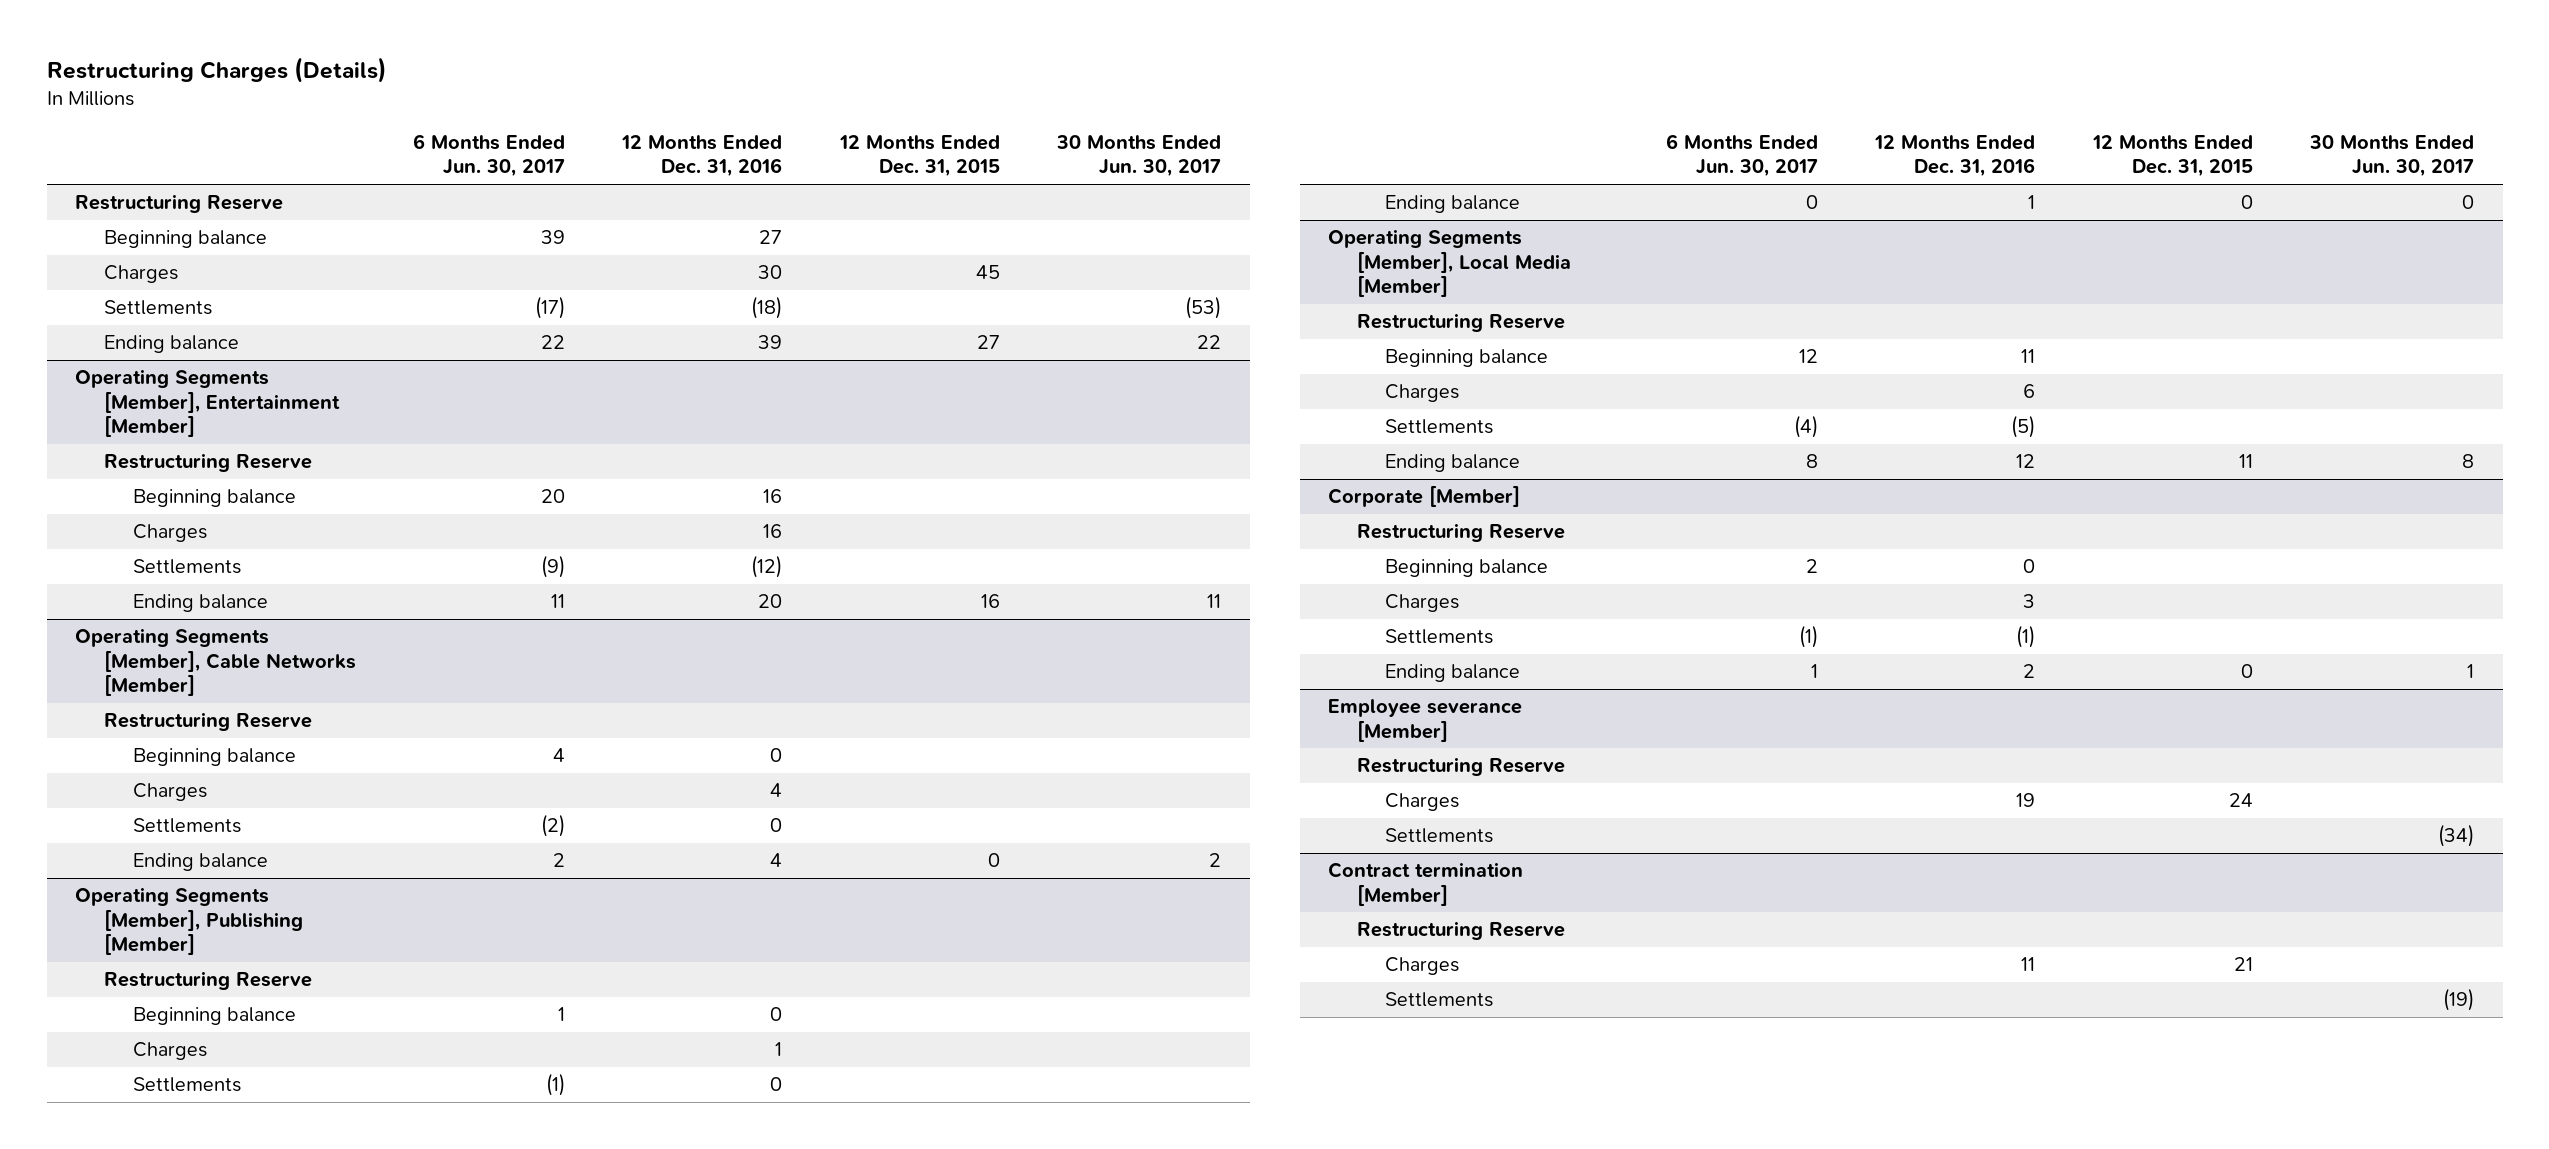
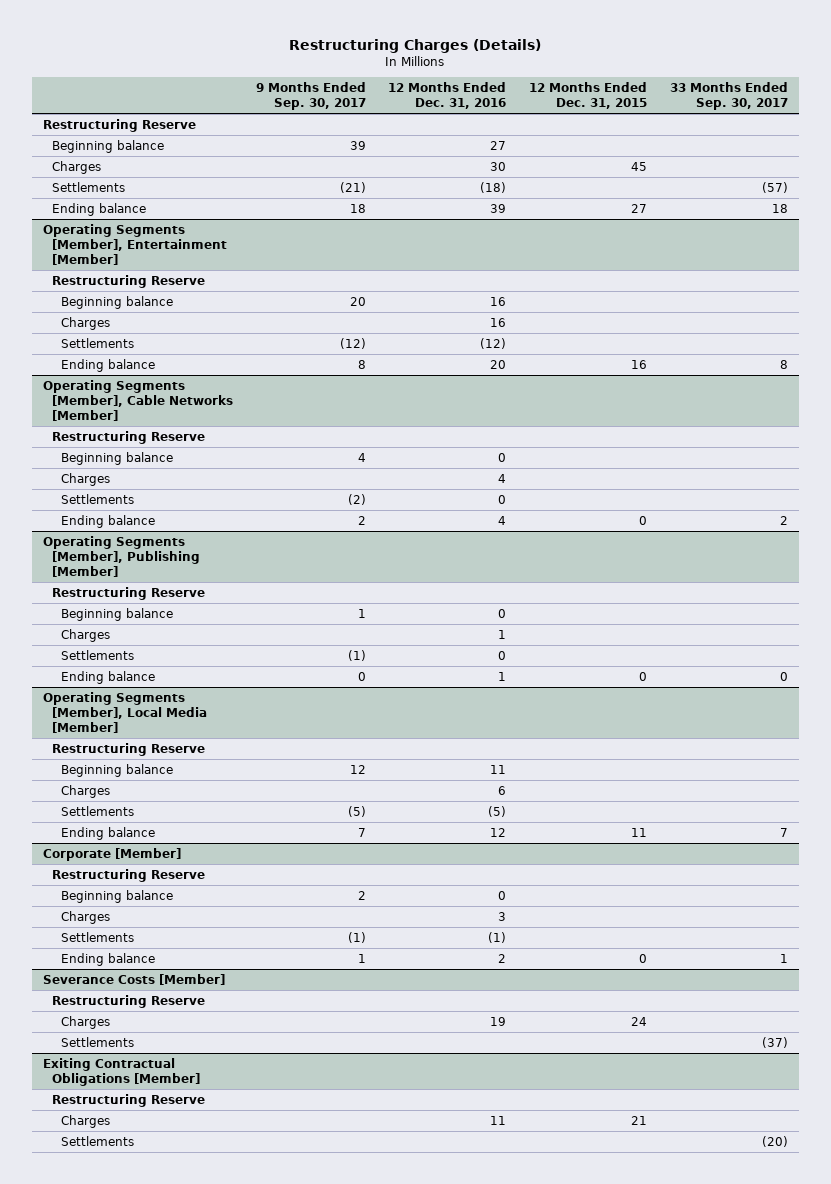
[413,134,566,178] 6 Months Ended Jun. 30, 2017 -> none
[1056,135,1222,178] 30 Months Ended Jun. 30, 2017 -> none
none -> [255,82,366,111] 9 Months Ended Sep. 30, 2017
none -> [669,82,788,111] 33 Months Ended Sep. 30, 2017
[1328,699,1523,742] Employee severance [Member] -> [43,973,226,985] Severance Costs [Member]
[1328,862,1524,906] Contract termination [Member] -> [43,1057,201,1086] Exiting Contractual Obligations [Member]

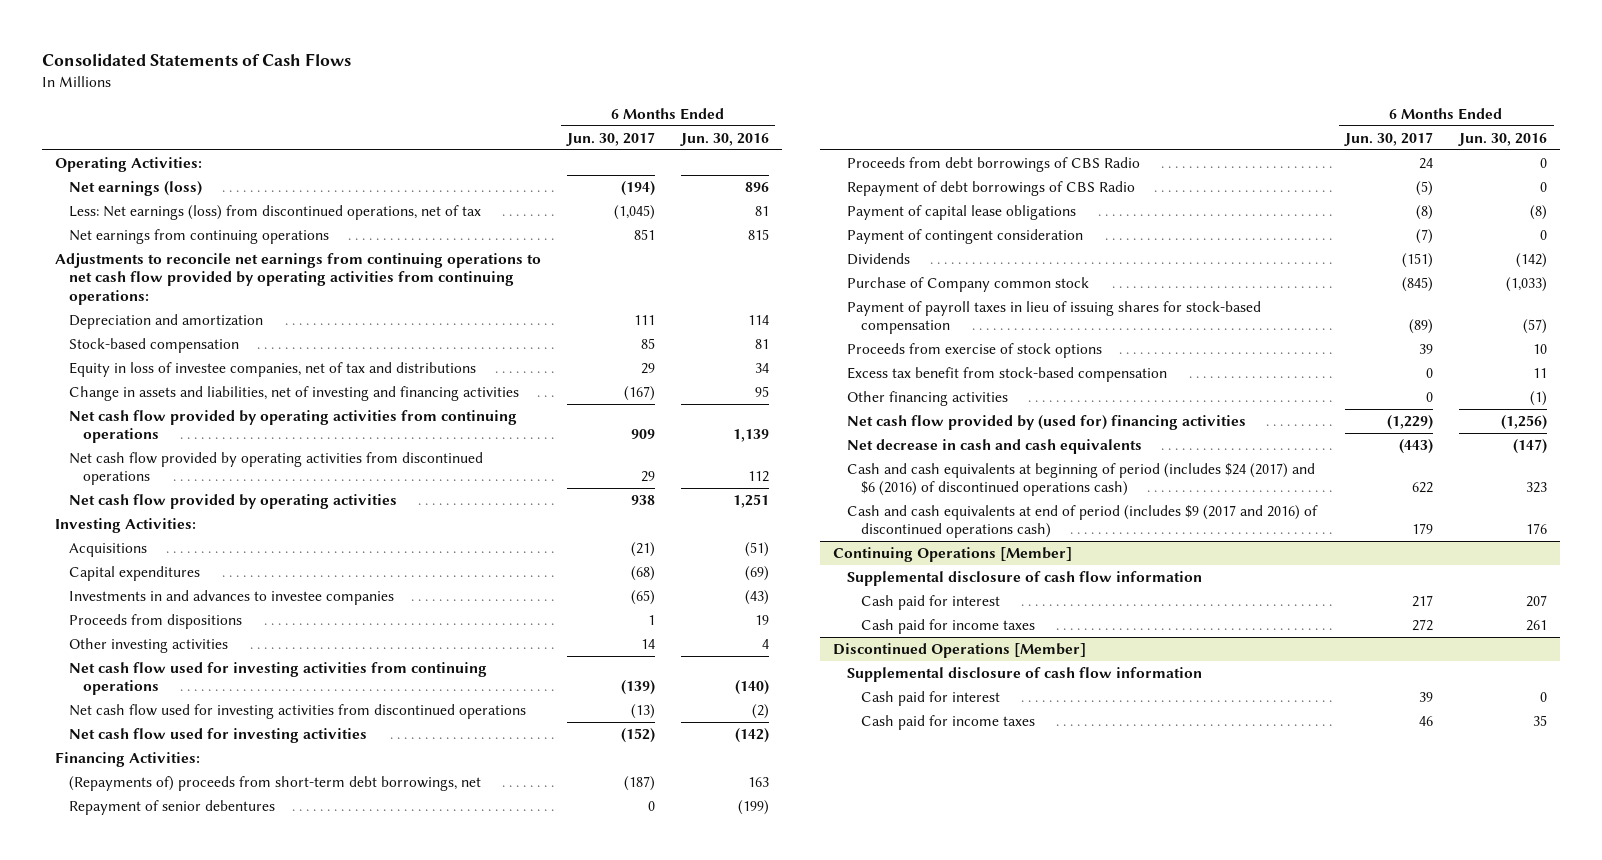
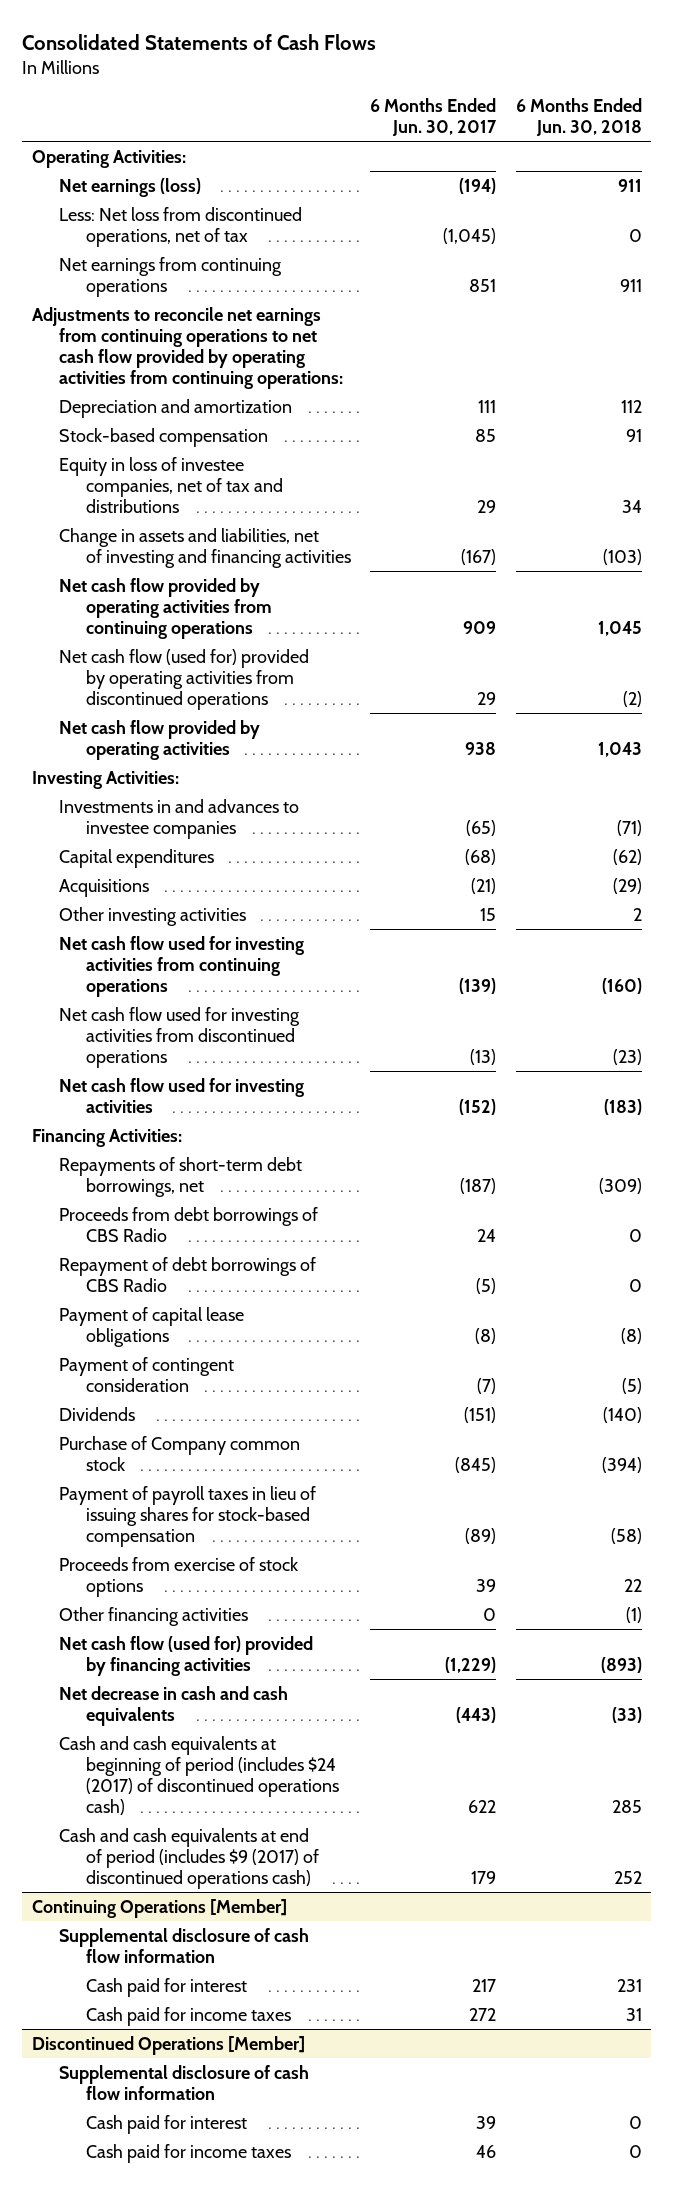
[679,132,769,146] Jun. 30, 2016 -> none
none -> [515,98,642,137] 6 Months Ended Jun. 30, 2018
[68,204,481,220] Less: Net earnings (loss) from discontinued operations, net of tax -> [58,206,302,247] Less: Net loss from discontinued operations, net of tax
[68,451,483,486] Net cash flow provided by operating activities from discontinued operations -> [58,648,309,710] Net cash flow (used for) provided by operating activities from discontinued operations
[68,613,242,629] Proceeds from dispositions -> none
[68,565,200,581] Capital expenditures -> [58,848,214,868] Capital expenditures
[68,542,147,557] Acquisitions -> [58,878,149,897] Acquisitions
[640,638,655,649] 14 -> [480,907,497,921] 15
[68,799,275,815] Repayment of senior debentures -> none
[68,775,481,791] (Repayments of) proceeds from short-term debt borrowings, net -> [58,1156,302,1197] Repayments of short-term debt borrowings, net
[847,366,1168,382] Excess tax benefit from stock-based compensation -> none
[847,414,1247,430] Net cash flow provided by (used for) financing activities -> [58,1635,313,1676] Net cash flow (used for) provided by financing activities
[847,462,1316,497] Cash and cash equivalents at beginning of period (includes $24 (2017) and $6 (2016) of discontinued operations cash) -> [58,1735,339,1815] Cash and cash equivalents at beginning of period (includes $24 (2017) of discontinued operations cash)
[847,504,1319,539] Cash and cash equivalents at end of period (includes $9 (2017 and 2016) of discontinued operations cash) -> [58,1827,319,1889] Cash and cash equivalents at end of period (includes $9 (2017) of discontinued operations cash)

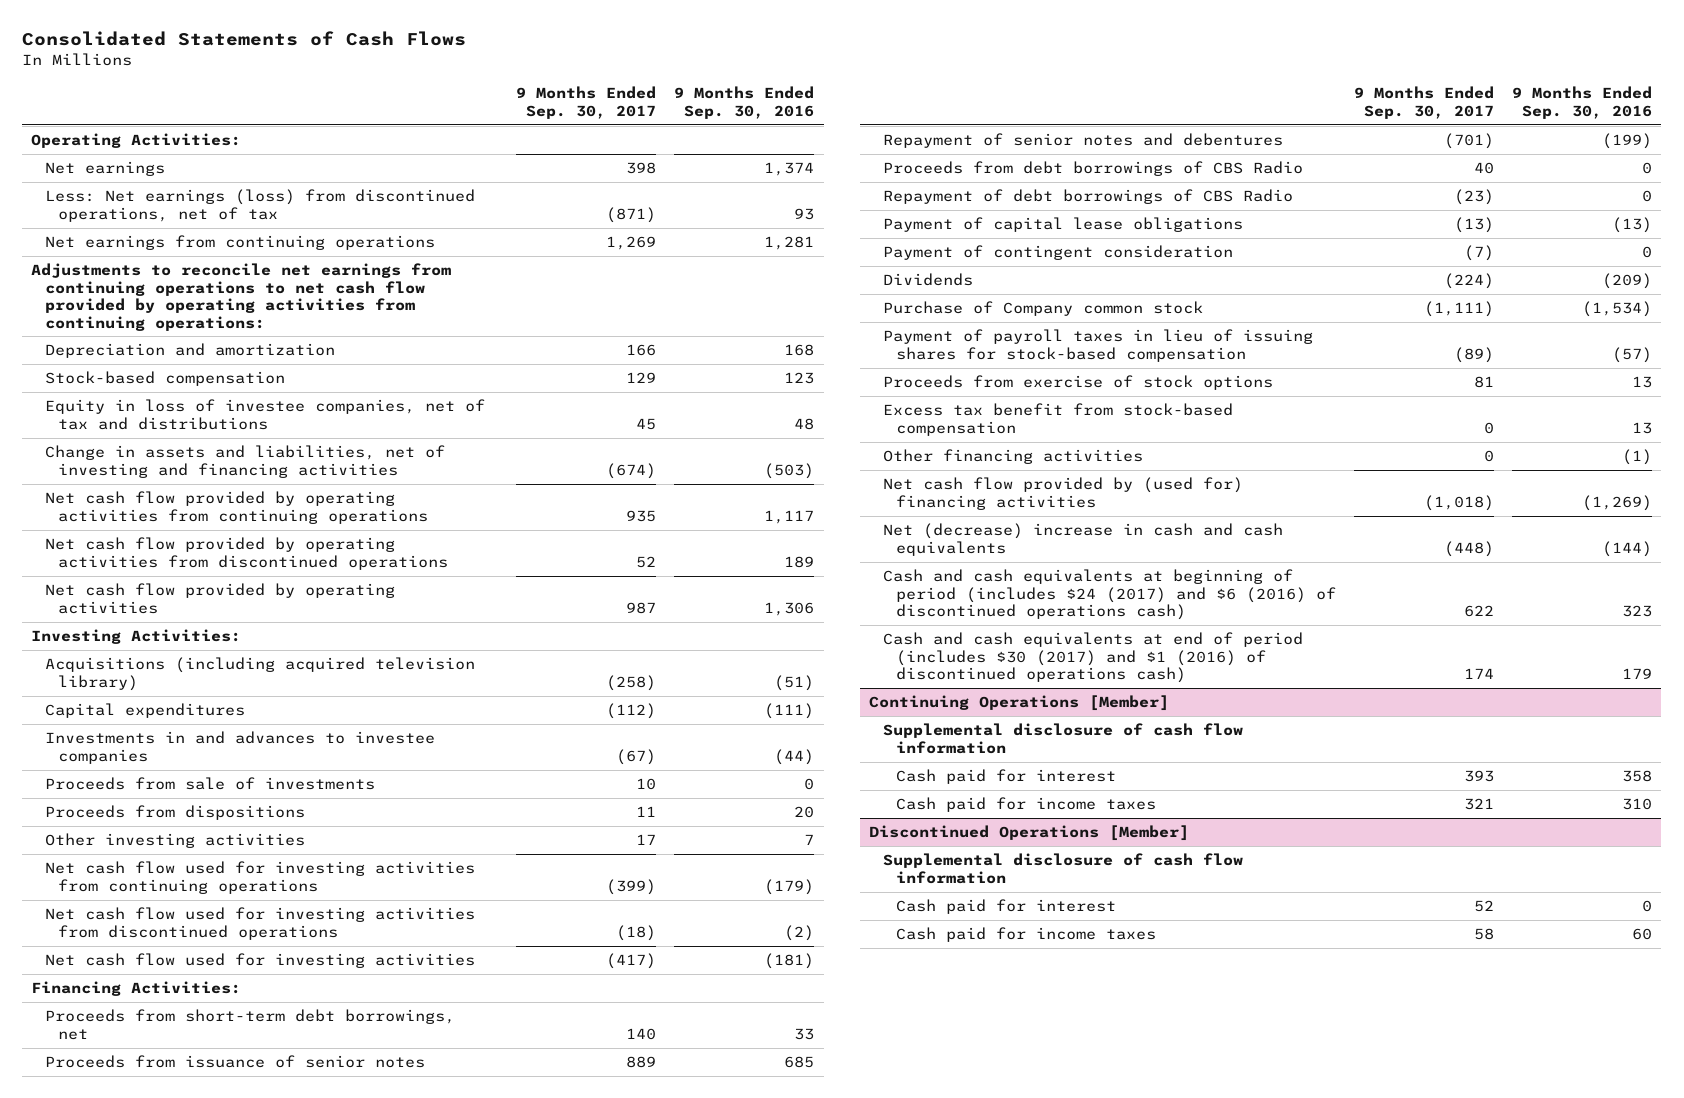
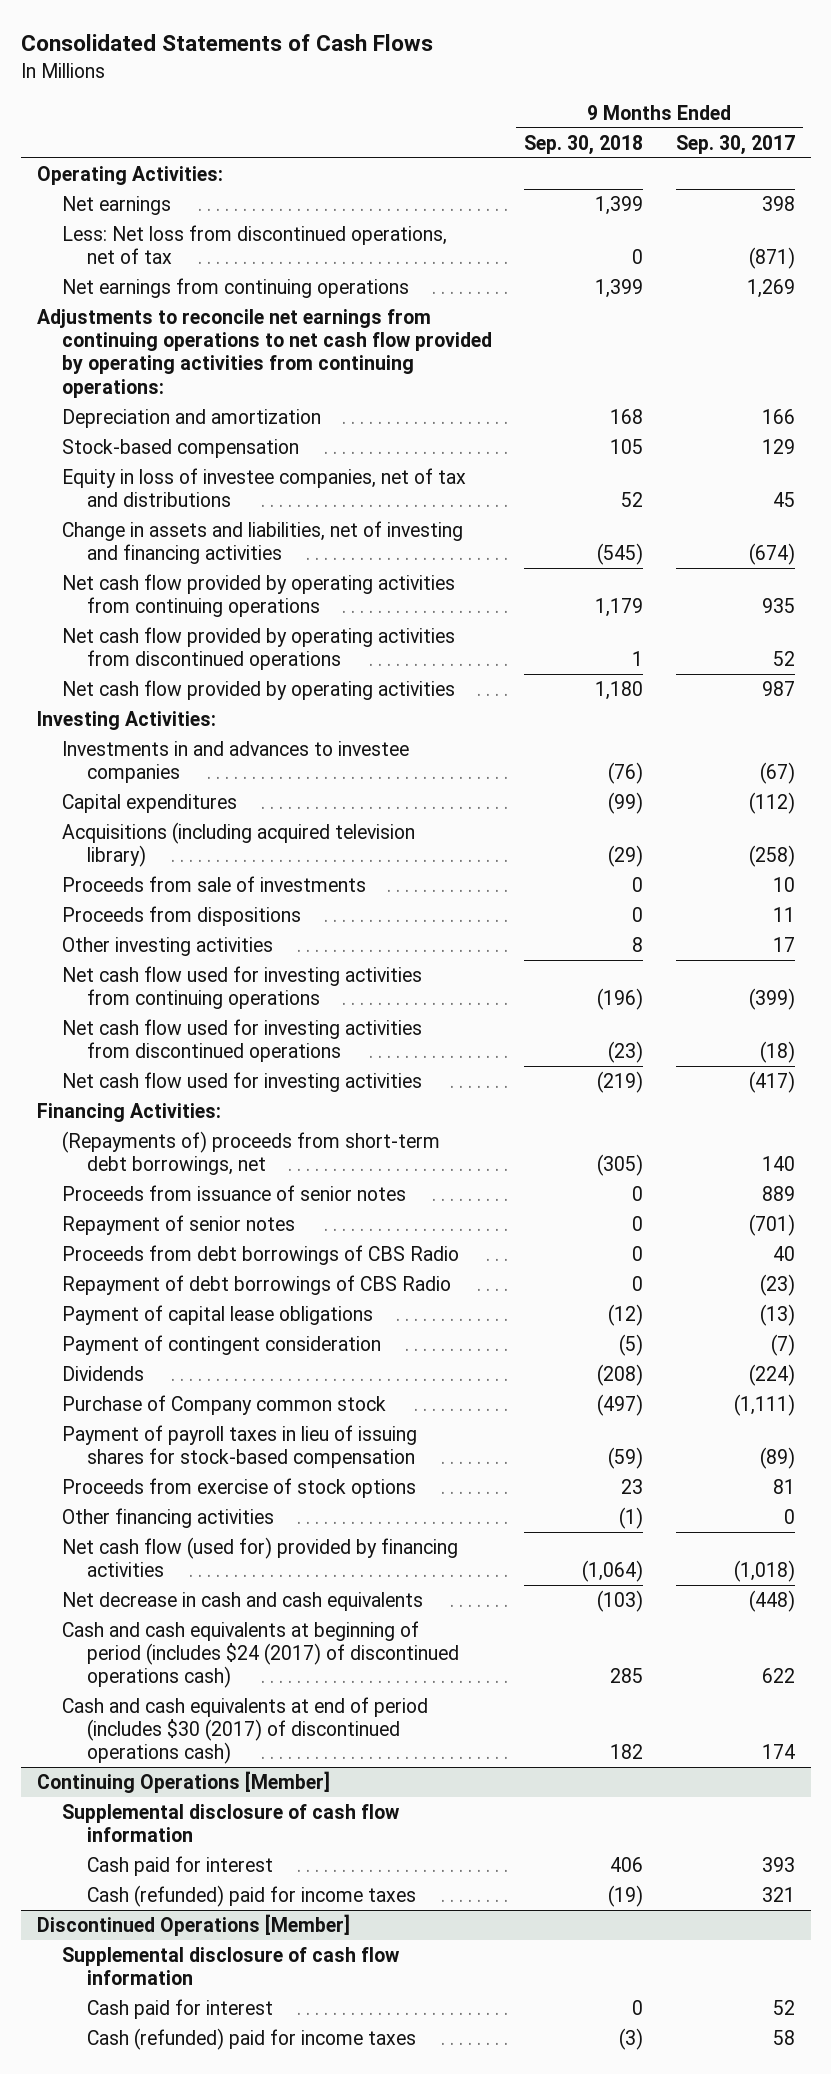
[674,86,815,119] 9 Months Ended Sep. 30, 2016 -> none
none -> [524,134,644,155] Sep. 30, 2018
[44,189,475,222] Less: Net earnings (loss) from discontinued operations, net of tax -> [61,224,447,265] Less: Net loss from discontinued operations, net of tax
[44,703,245,719] Capital expenditures -> [61,793,237,813] Capital expenditures
[44,657,475,691] Acquisitions (including acquired television library) -> [61,821,415,868] Acquisitions (including acquired television library)
[44,1009,455,1040] Proceeds from short-term debt borrowings, net -> [61,1130,440,1176] (Repayments of) proceeds from short-term debt borrowings, net
[882,133,1283,149] Repayment of senior notes and debentures -> [61,1214,295,1235] Repayment of senior notes
[882,403,1233,436] Excess tax benefit from stock-based compensation -> none
[882,477,1243,510] Net cash flow provided by (used for) financing activities -> [61,1536,458,1578] Net cash flow (used for) provided by financing activities
[882,523,1283,556] Net (decrease) increase in cash and cash equivalents -> [61,1591,423,1611] Net decrease in cash and cash equivalents
[882,569,1336,621] Cash and cash equivalents at beginning of period (includes $24 (2017) and $6 (2016) of discontinued operations cash) -> [61,1620,460,1689] Cash and cash equivalents at beginning of period (includes $24 (2017) of discontinued operations cash)
[882,632,1303,684] Cash and cash equivalents at end of period (includes $30 (2017) and $1 (2016) of discontinued operations cash) -> [61,1696,428,1765] Cash and cash equivalents at end of period (includes $30 (2017) of discontinued operations cash)
[895,797,1156,813] Cash paid for income taxes -> [87,1884,417,1907] Cash (refunded) paid for income taxes
[895,927,1156,943] Cash paid for income taxes -> [87,2027,417,2050] Cash (refunded) paid for income taxes

